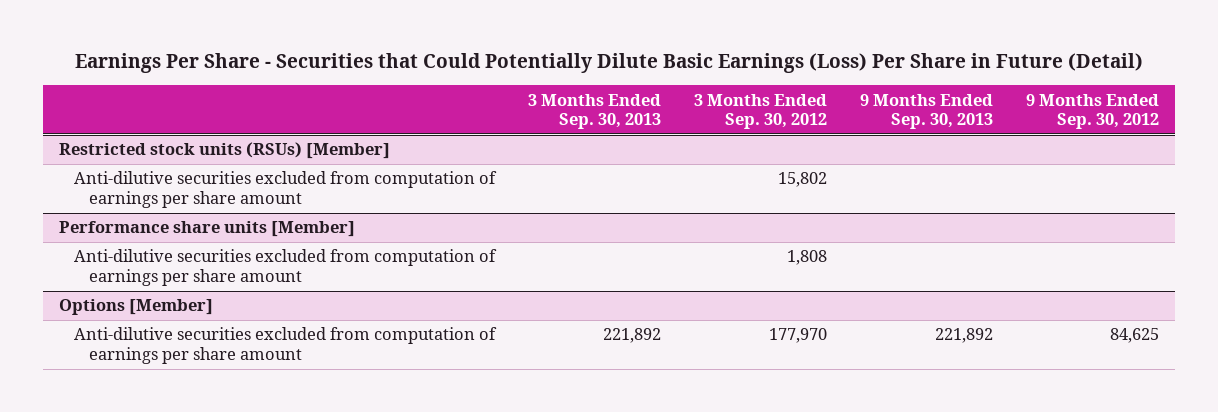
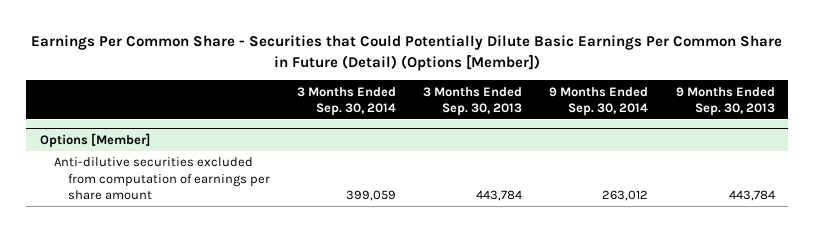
[74,53,1143,74] Earnings Per Share - Securities that Could Potentially Dilute Basic Earnings (Loss) Per Share in Future (Detail) -> [31,35,783,72] Earnings Per Common Share - Securities that Could Potentially Dilute Basic Earnings Per Common Share in Future (Detail) (Options [Member])
[694,93,828,130] 3 Months Ended Sep. 30, 2012 -> none
[1025,93,1159,130] 9 Months Ended Sep. 30, 2012 -> none
none -> [296,86,396,116] 3 Months Ended Sep. 30, 2014
none -> [549,86,649,116] 9 Months Ended Sep. 30, 2014
[59,142,391,160] Restricted stock units (RSUs) [Member] -> none
[74,171,498,209] Anti-dilutive securities excluded from computation of earnings per share amount -> none
[59,221,356,238] Performance share units [Member] -> none
[74,249,498,287] Anti-dilutive securities excluded from computation of earnings per share amount -> none
[603,328,662,344] 221,892 -> [476,189,523,201] 443,784
[935,328,994,344] 221,892 -> [728,189,775,201] 443,784

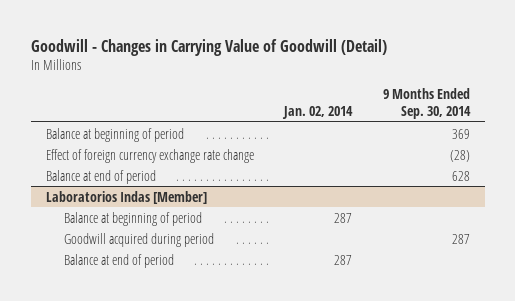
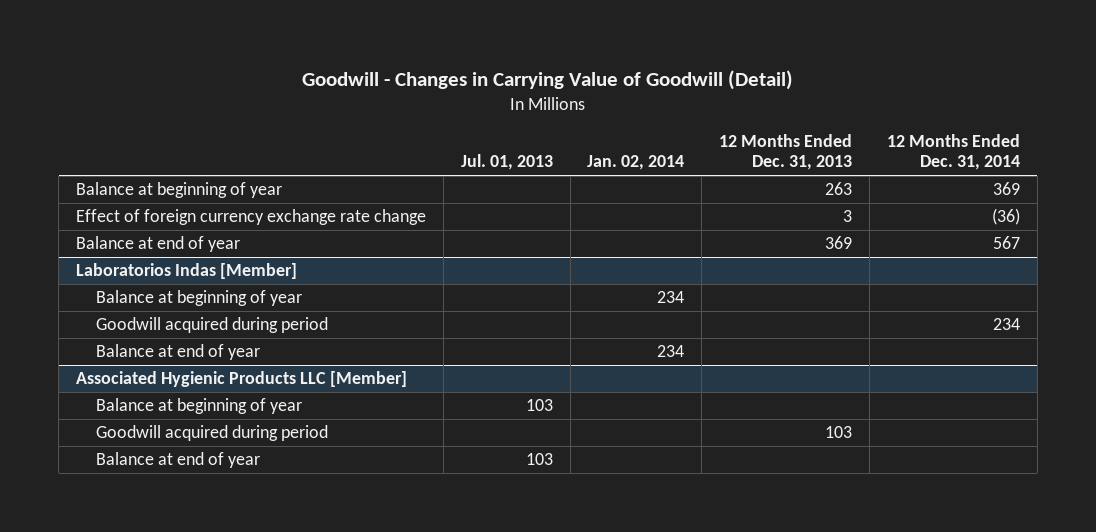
[382,88,471,119] 9 Months Ended Sep. 30, 2014 -> none
none -> [460,154,553,171] Jul. 01, 2013
none -> [719,133,853,171] 12 Months Ended Dec. 31, 2013
none -> [886,133,1020,171] 12 Months Ended Dec. 31, 2014
[45,127,184,142] Balance at beginning of period -> [76,182,283,199] Balance at beginning of year
[45,169,156,184] Balance at end of period -> [76,236,241,253] Balance at end of year
[63,211,202,226] Balance at beginning of period -> [95,290,302,307] Balance at beginning of year
[334,212,353,223] 287 -> [657,291,685,304] 234
[63,253,174,268] Balance at end of period -> [95,344,260,361] Balance at end of year
[334,254,353,265] 287 -> [657,345,685,358] 234
none -> [76,371,408,388] Associated Hygienic Products LLC [Member]
none -> [95,398,302,415] Balance at beginning of year
none -> [95,425,328,442] Goodwill acquired during period
none -> [95,452,260,469] Balance at end of year

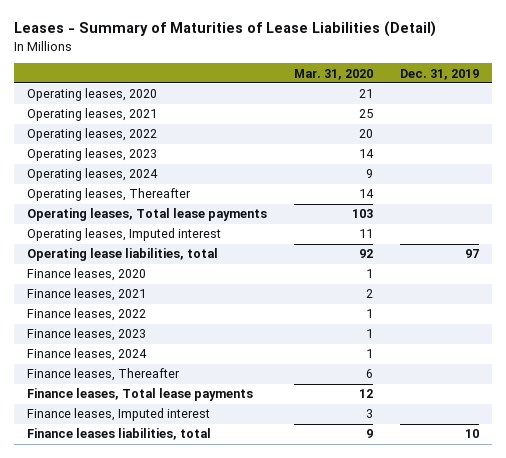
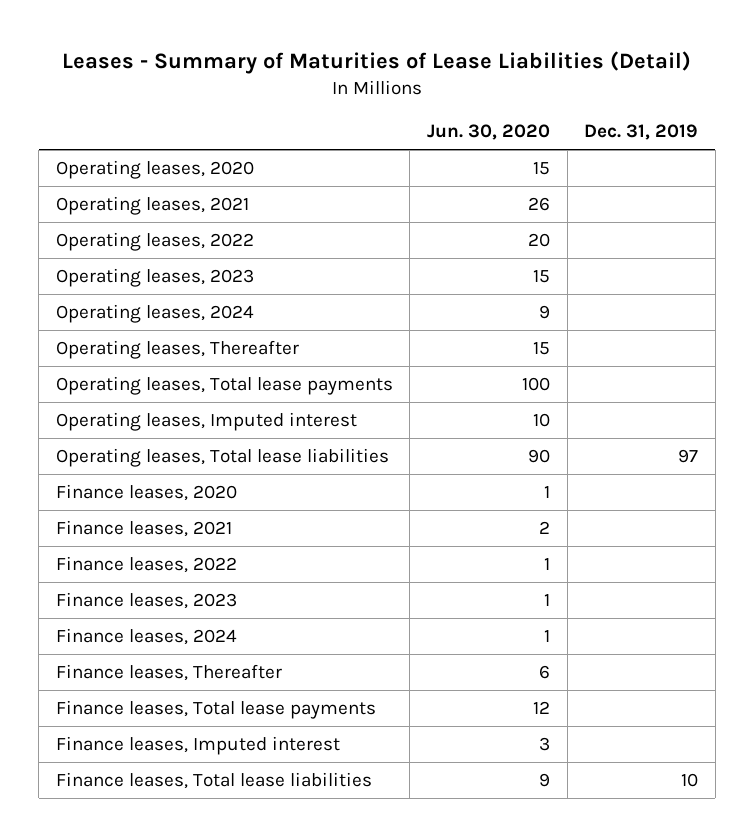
[293,68,373,80] Mar. 31, 2020 -> none
none -> [426,124,550,141] Jun. 30, 2020
[27,248,219,262] Operating lease liabilities, total -> [55,447,389,467] Operating leases, Total lease liabilities
[27,428,212,441] Finance leases liabilities, total -> [55,771,372,789] Finance leases, Total lease liabilities

